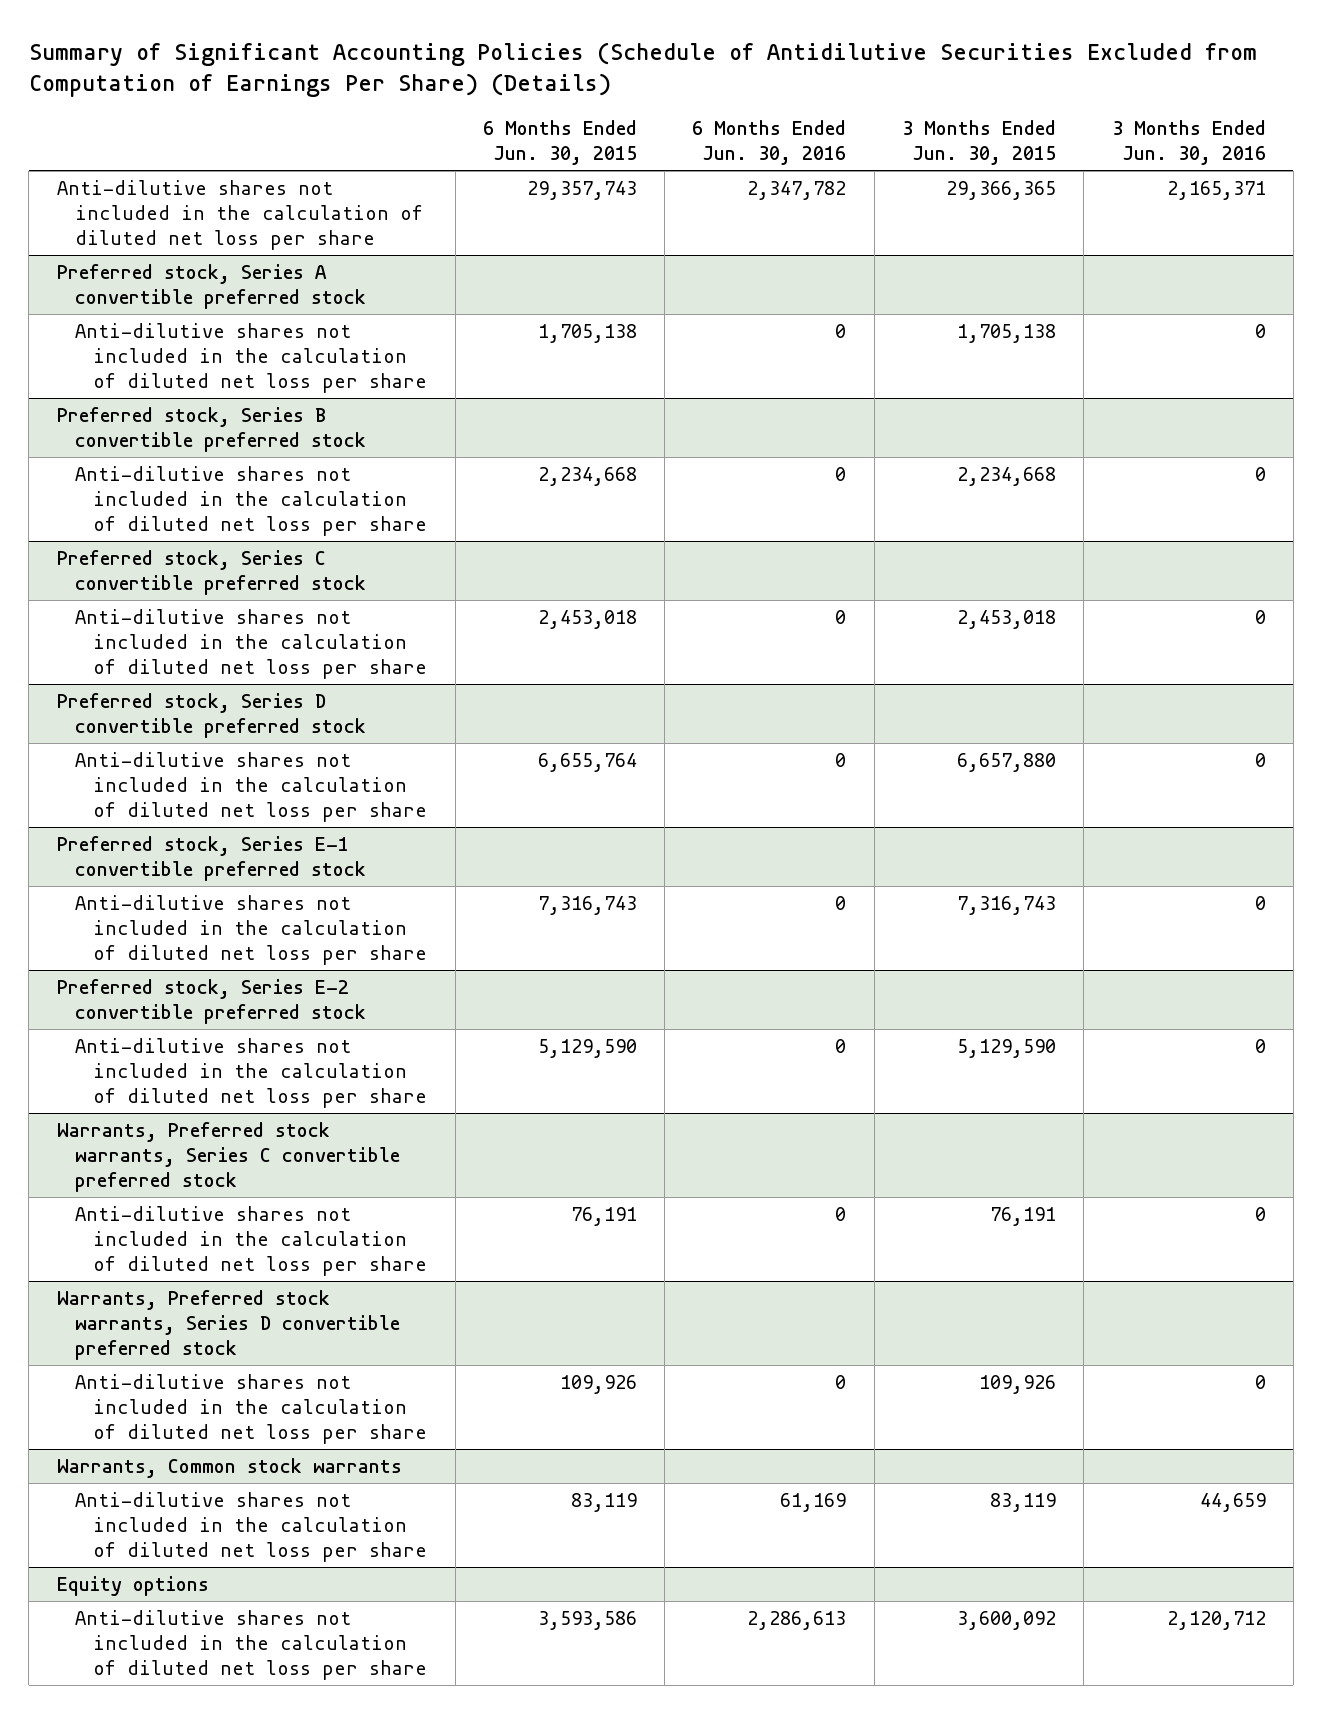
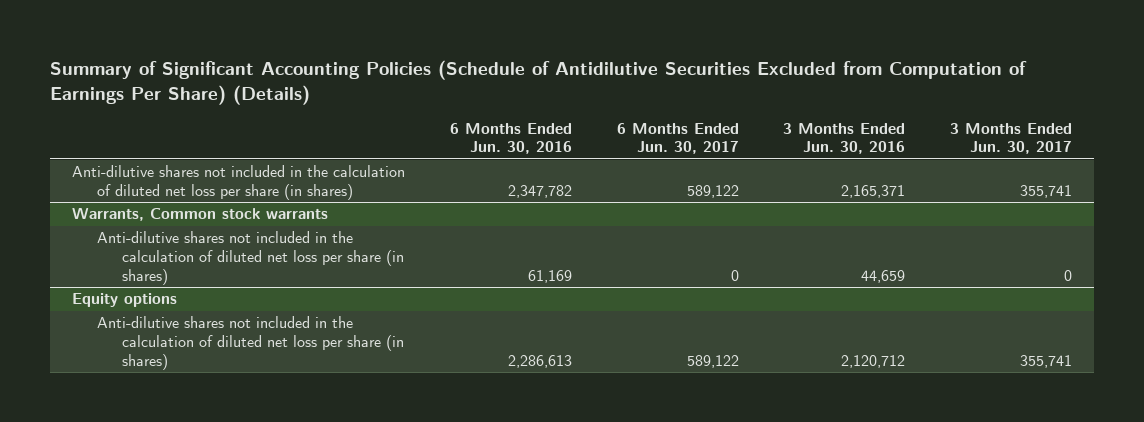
[482,120,637,166] 6 Months Ended Jun. 30, 2015 -> none
[902,120,1057,166] 3 Months Ended Jun. 30, 2015 -> none
none -> [616,122,739,155] 6 Months Ended Jun. 30, 2017
none -> [949,122,1072,155] 3 Months Ended Jun. 30, 2017
[56,264,366,310] Preferred stock, Series A convertible preferred stock -> none
[74,323,428,393] Anti-dilutive shares not included in the calculation of diluted net loss per share -> none
[56,407,366,453] Preferred stock, Series B convertible preferred stock -> none
[74,466,428,536] Anti-dilutive shares not included in the calculation of diluted net loss per share -> none
[56,550,366,596] Preferred stock, Series C convertible preferred stock -> none
[74,609,428,679] Anti-dilutive shares not included in the calculation of diluted net loss per share -> none
[56,693,366,739] Preferred stock, Series D convertible preferred stock -> none
[74,752,428,822] Anti-dilutive shares not included in the calculation of diluted net loss per share -> none
[56,836,366,882] Preferred stock, Series E-1 convertible preferred stock -> none
[74,895,428,965] Anti-dilutive shares not included in the calculation of diluted net loss per share -> none
[56,979,366,1025] Preferred stock, Series E-2 convertible preferred stock -> none
[74,1038,428,1108] Anti-dilutive shares not included in the calculation of diluted net loss per share -> none
[56,1122,400,1192] Warrants, Preferred stock warrants, Series C convertible preferred stock -> none
[74,1206,428,1276] Anti-dilutive shares not included in the calculation of diluted net loss per share -> none
[56,1290,400,1360] Warrants, Preferred stock warrants, Series D convertible preferred stock -> none
[74,1374,428,1444] Anti-dilutive shares not included in the calculation of diluted net loss per share -> none
[56,180,423,250] Anti-dilutive shares not included in the calculation of diluted net loss per share -> [72,165,406,201] Anti-dilutive shares not included in the calculation of diluted net loss per share (in shares)
[74,1492,428,1562] Anti-dilutive shares not included in the calculation of diluted net loss per share -> [97,231,405,285] Anti-dilutive shares not included in the calculation of diluted net loss per share (in shares)
[74,1610,428,1680] Anti-dilutive shares not included in the calculation of diluted net loss per share -> [97,316,405,370] Anti-dilutive shares not included in the calculation of diluted net loss per share (in shares)

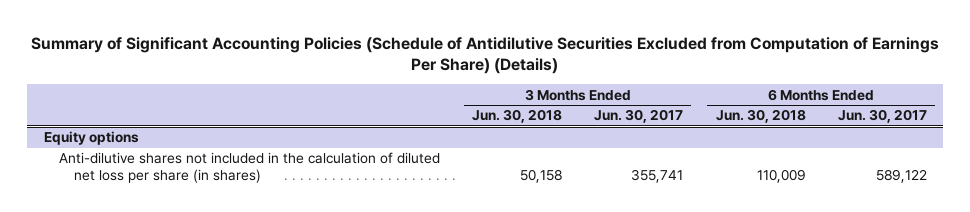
[449,122,572,155] 6 Months Ended Jun. 30, 2016 -> none
[783,122,906,155] 3 Months Ended Jun. 30, 2016 -> none
none -> [472,109,563,124] Jun. 30, 2018
none -> [715,109,806,124] Jun. 30, 2018
[72,165,406,201] Anti-dilutive shares not included in the calculation of diluted net loss per share (in shares) -> none
[72,208,329,222] Warrants, Common stock warrants -> none
[97,231,405,285] Anti-dilutive shares not included in the calculation of diluted net loss per share (in shares) -> none

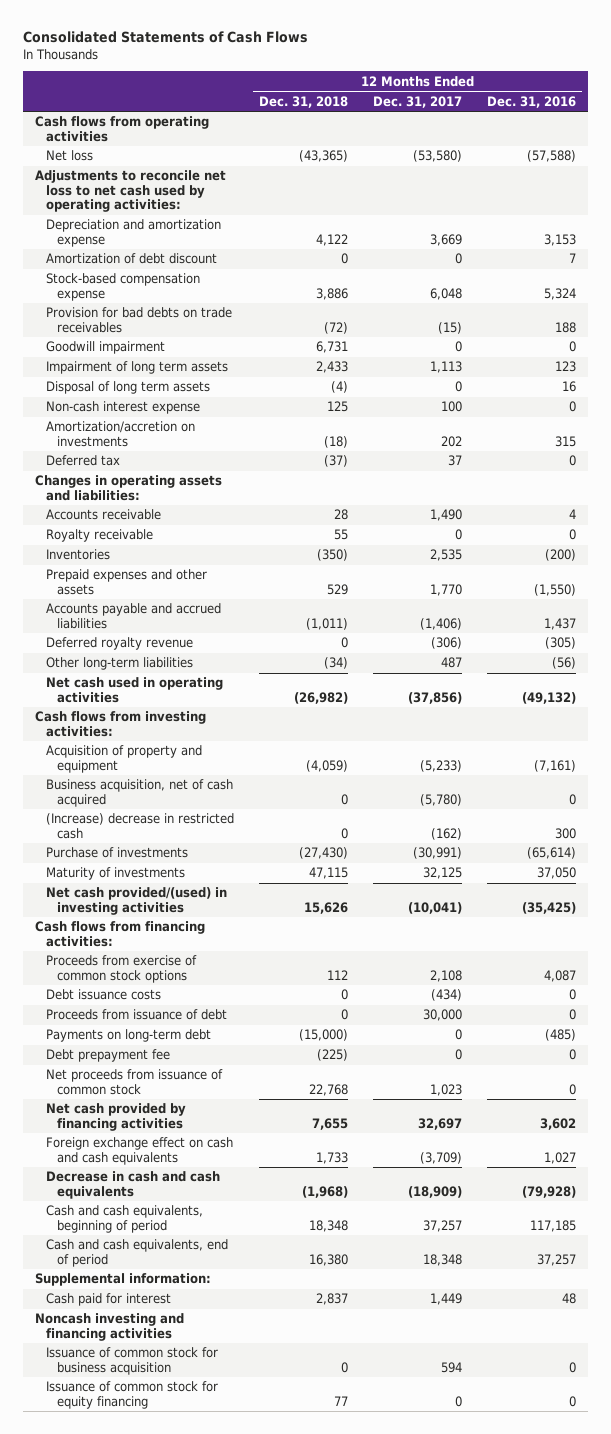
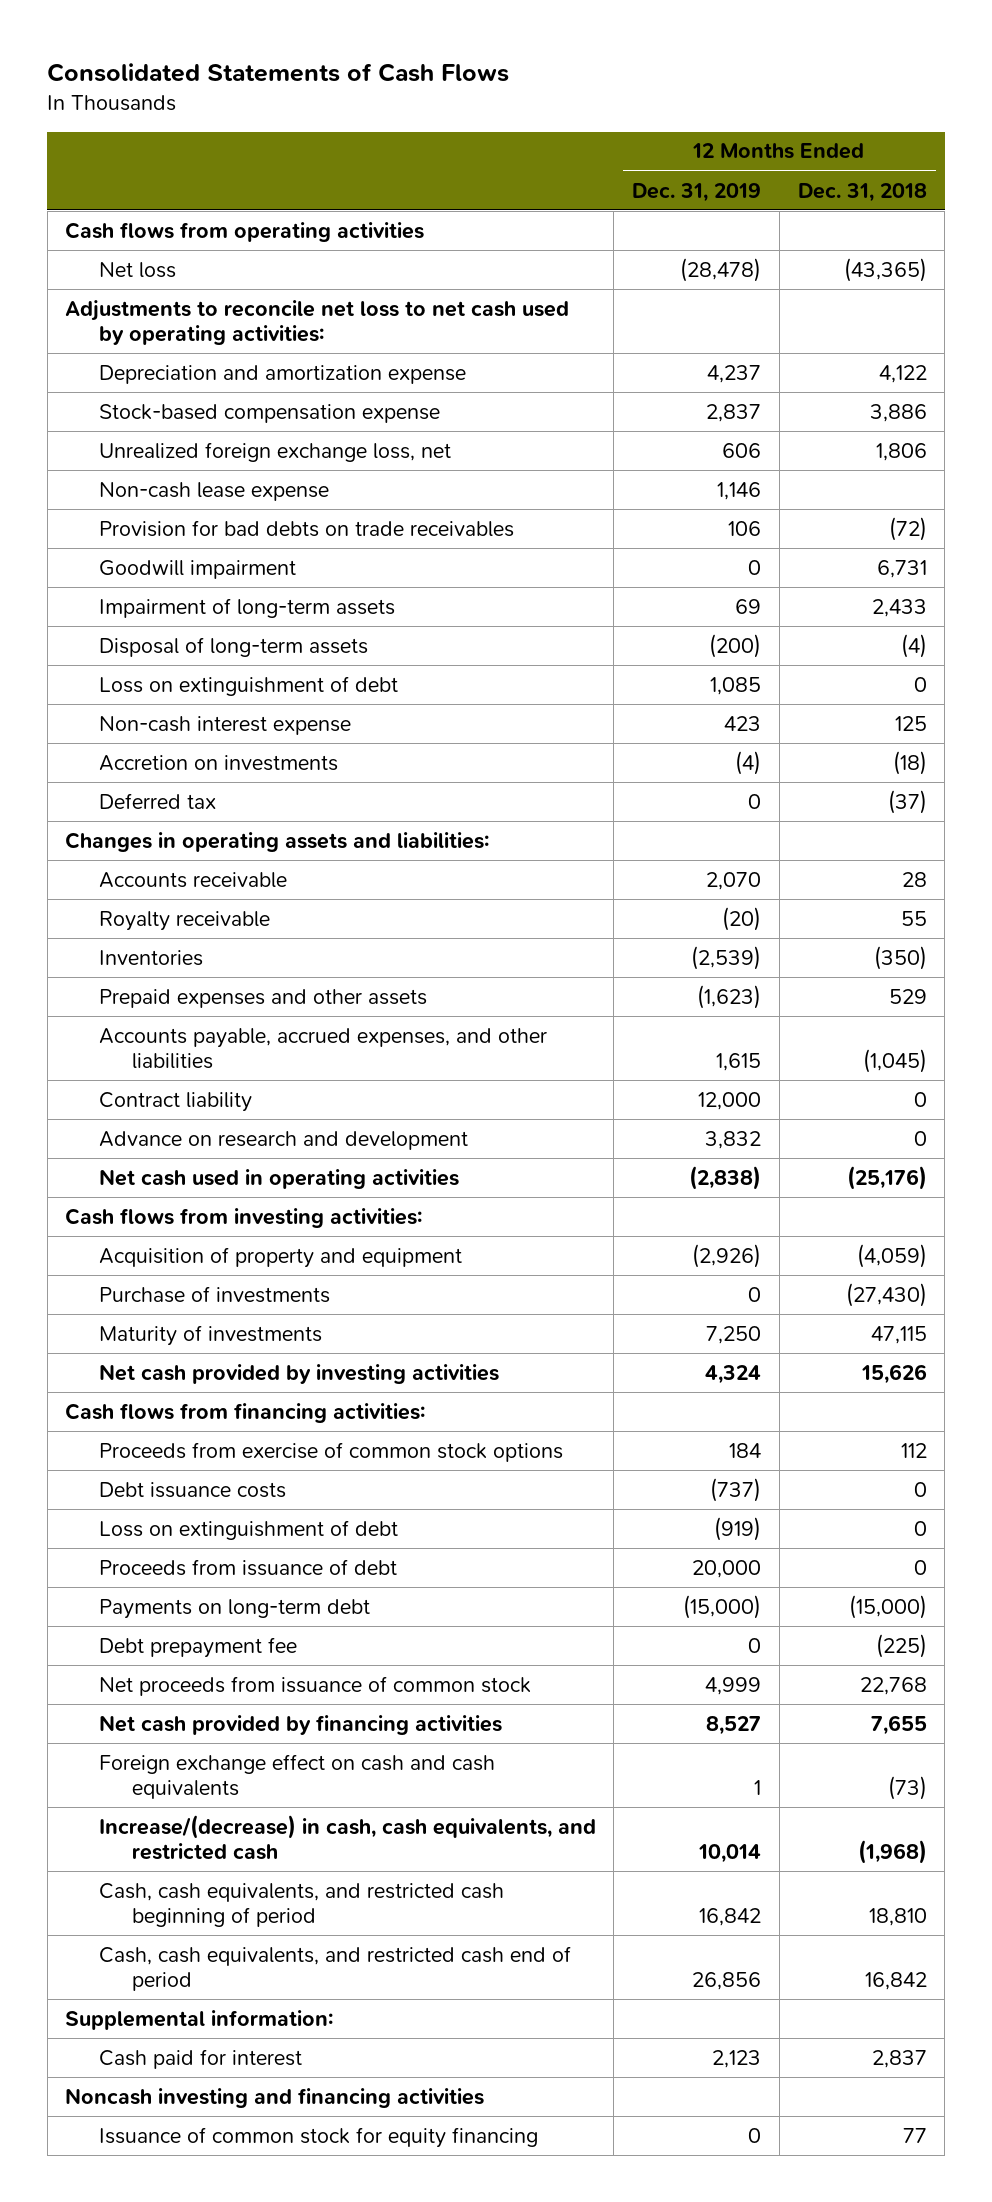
[373,95,463,108] Dec. 31, 2017 -> none
[487,95,577,108] Dec. 31, 2016 -> none
none -> [632,182,762,202] Dec. 31, 2019
[46,253,218,265] Amortization of debt discount -> none
none -> [98,441,451,462] Unrealized foreign exchange loss, net
none -> [98,481,329,501] Non-cash lease expense
[46,361,229,375] Impairment of long term assets -> [98,597,395,618] Impairment of long-term assets
[46,381,211,395] Disposal of long term assets -> [98,636,368,657] Disposal of long-term assets
none -> [98,675,398,696] Loss on extinguishment of debt
[46,421,196,447] Amortization/accretion on investments -> [98,754,338,771] Accretion on investments
[46,657,194,671] Other long-term liabilities -> none
[46,603,222,629] Accounts payable and accrued liabilities -> [98,1027,547,1069] Accounts payable, accrued expenses, and other liabilities
[306,617,349,630] (1,011) -> [862,1048,927,1073] (1,045)
[46,637,194,651] Deferred royalty revenue -> [98,1091,252,1112] Contract liability
none -> [98,1130,468,1150] Advance on research and development
[294,691,349,704] (26,982) -> [846,1165,927,1190] (25,176)
[46,779,234,807] Business acquisition, net of cash acquired -> none
[46,813,235,839] (Increase) decrease in restricted cash -> none
[46,887,228,915] Net cash provided/(used) in investing activities -> [98,1363,499,1384] Net cash provided by investing activities
none -> [98,1519,398,1540] Loss on extinguishment of debt
[316,1151,349,1164] 1,733 -> [887,1775,927,1800] (73)
[46,1171,221,1199] Decrease in cash and cash equivalents -> [98,1814,596,1860] Increase/(decrease) in cash, cash equivalents, and restricted cash
[46,1205,204,1233] Cash and cash equivalents, beginning of period -> [98,1882,504,1927] Cash, cash equivalents, and restricted cash beginning of period
[309,1219,349,1232] 18,348 -> [868,1907,927,1926] 18,810
[46,1239,229,1267] Cash and cash equivalents, end of period -> [98,1945,571,1991] Cash, cash equivalents, and restricted cash end of period
[309,1253,349,1266] 16,380 -> [864,1971,927,1990] 16,842
[46,1347,219,1375] Issuance of common stock for business acquisition -> none

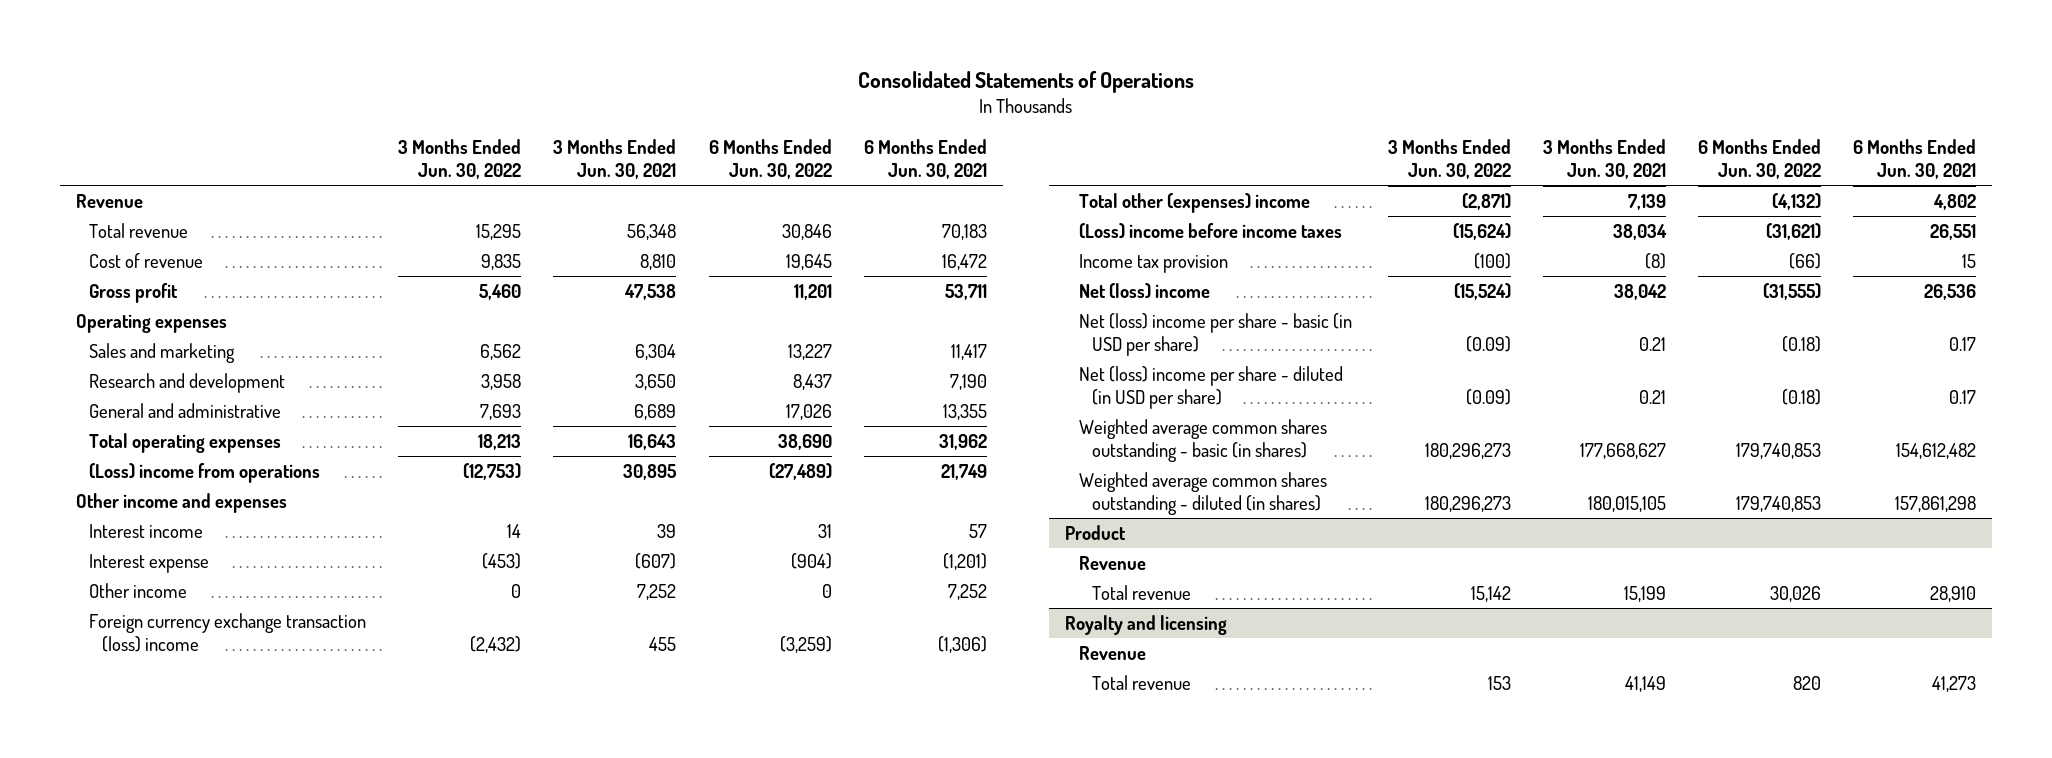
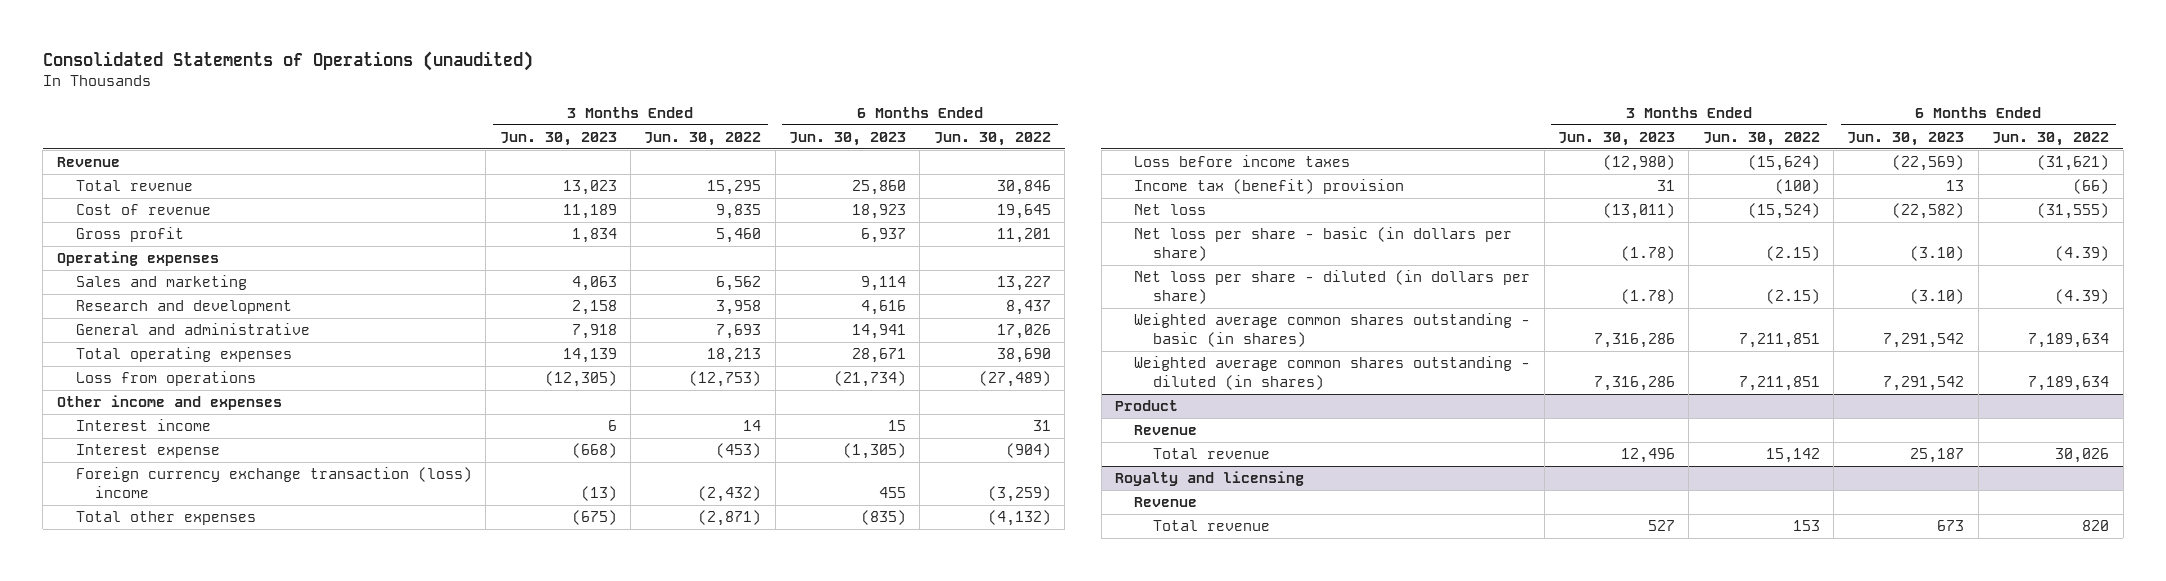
[857,71,1194,94] Consolidated Statements of Operations -> [42,50,533,71] Consolidated Statements of Operations (unaudited)
[553,138,677,179] 3 Months Ended Jun. 30, 2021 -> none
[863,138,987,179] 6 Months Ended Jun. 30, 2021 -> none
none -> [499,131,617,146] Jun. 30, 2023
none -> [788,131,906,146] Jun. 30, 2023
[89,462,321,483] (Loss) income from operations -> [75,371,256,387] Loss from operations
[89,582,188,598] Other income -> none
[1078,192,1310,213] Total other (expenses) income -> [75,511,256,526] Total other expenses
[1078,222,1342,239] (Loss) income before income taxes -> [1134,155,1351,168] Loss before income taxes
[1078,253,1228,273] Income tax provision -> [1134,179,1405,195] Income tax (benefit) provision
[1078,282,1210,299] Net (loss) income -> [1134,204,1207,216] Net loss
[1078,312,1352,356] Net (loss) income per share - basic (in USD per share) -> [1134,227,1513,262] Net loss per share - basic (in dollars per share)
[1465,335,1511,352] (0.09) -> [1765,246,1820,262] (2.15)
[1781,335,1821,352] (0.18) -> [2055,246,2110,262] (4.39)
[1078,365,1343,409] Net (loss) income per share - diluted (in USD per share) -> [1134,270,1531,305] Net loss per share - diluted (in dollars per share)
[1465,388,1511,405] (0.09) -> [1765,289,1820,305] (2.15)
[1781,388,1821,405] (0.18) -> [2055,289,2110,305] (4.39)
[1424,442,1511,459] 180,296,273 -> [1738,333,1820,349] 7,211,851
[1735,442,1821,459] 179,740,853 -> [2028,333,2110,349] 7,189,634
[1424,495,1511,512] 180,296,273 -> [1738,376,1820,392] 7,211,851
[1735,495,1821,512] 179,740,853 -> [2028,376,2110,392] 7,189,634

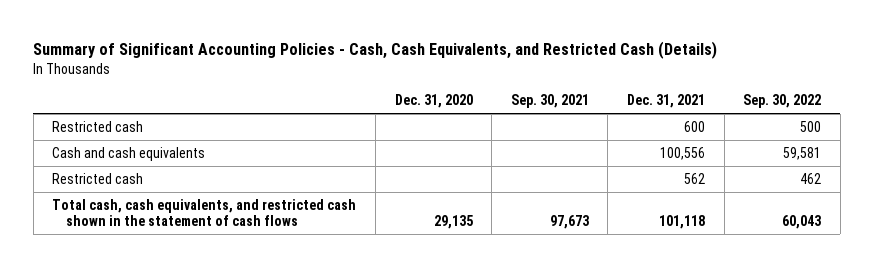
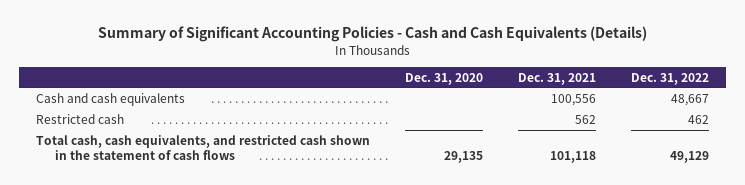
[33,40,718,59] Summary of Significant Accounting Policies - Cash, Cash Equivalents, and Restricted Cash (Details) -> [97,26,647,43] Summary of Significant Accounting Policies - Cash and Cash Equivalents (Details)
[510,94,589,109] Sep. 30, 2021 -> none
[743,94,822,109] Sep. 30, 2022 -> none
none -> [630,72,709,85] Dec. 31, 2022
[52,120,144,132] Restricted cash -> none

